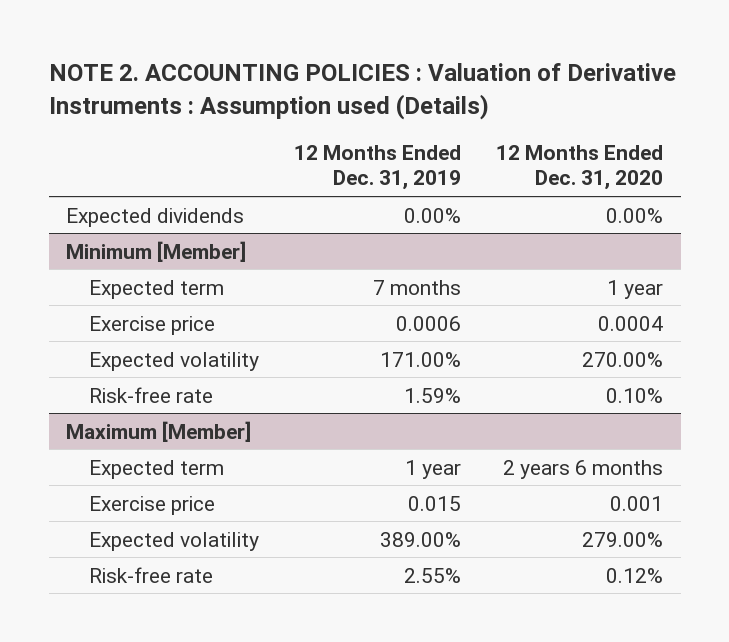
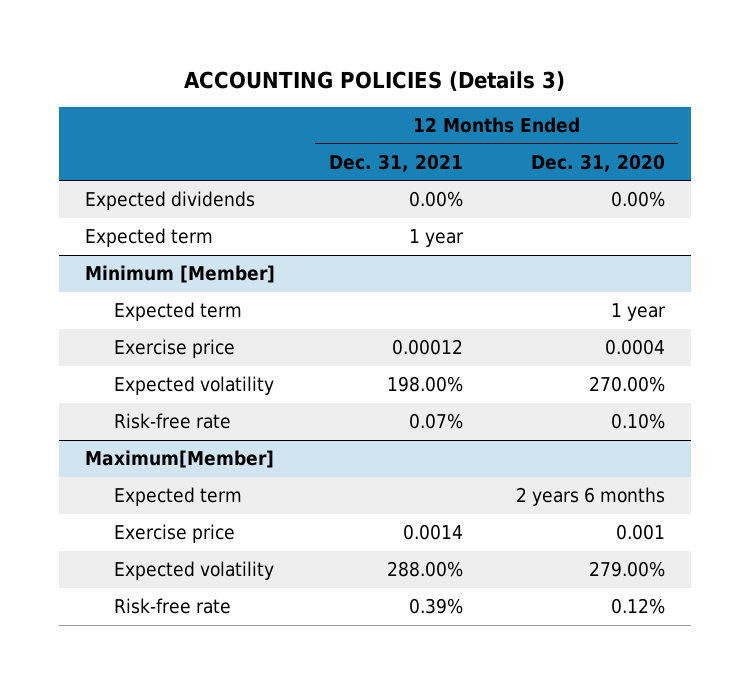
[48,63,676,120] NOTE 2. ACCOUNTING POLICIES : Valuation of Derivative Instruments : Assumption used (Details) -> [184,70,566,91] ACCOUNTING POLICIES (Details 3)
[293,145,461,191] 12 Months Ended Dec. 31, 2019 -> none
none -> [328,153,463,172] Dec. 31, 2021
none -> [85,228,214,248] Expected term
[66,420,252,442] Maximum [Member] -> [85,450,275,469] Maximum[Member]

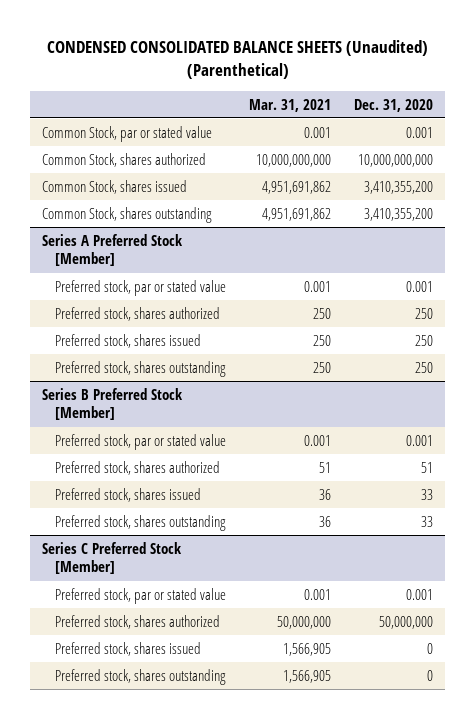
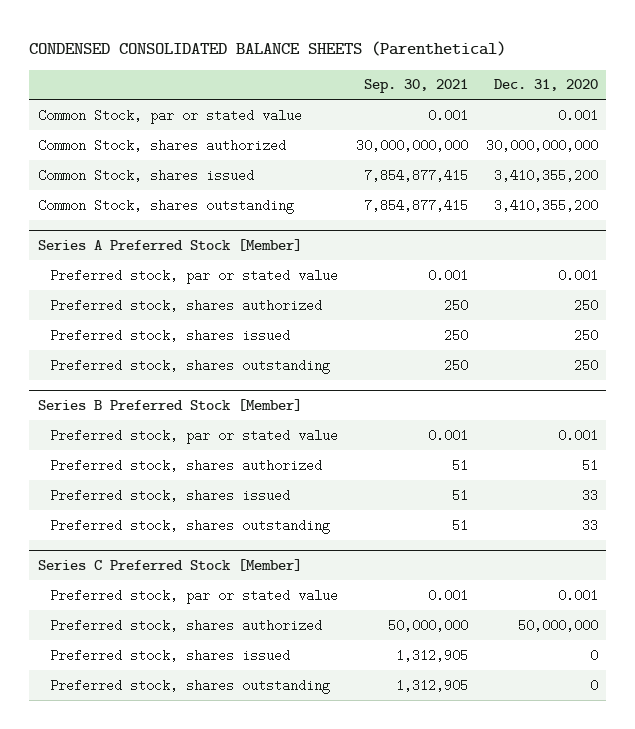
[46,40,428,80] CONDENSED CONSOLIDATED BALANCE SHEETS (Unaudited) (Parenthetical) -> [29,40,507,56] CONDENSED CONSOLIDATED BALANCE SHEETS (Parenthetical)
[249,98,332,112] Mar. 31, 2021 -> none
none -> [363,79,468,94] Sep. 30, 2021
[358,153,434,167] 10,000,000,000 -> [485,138,598,152] 30,000,000,000

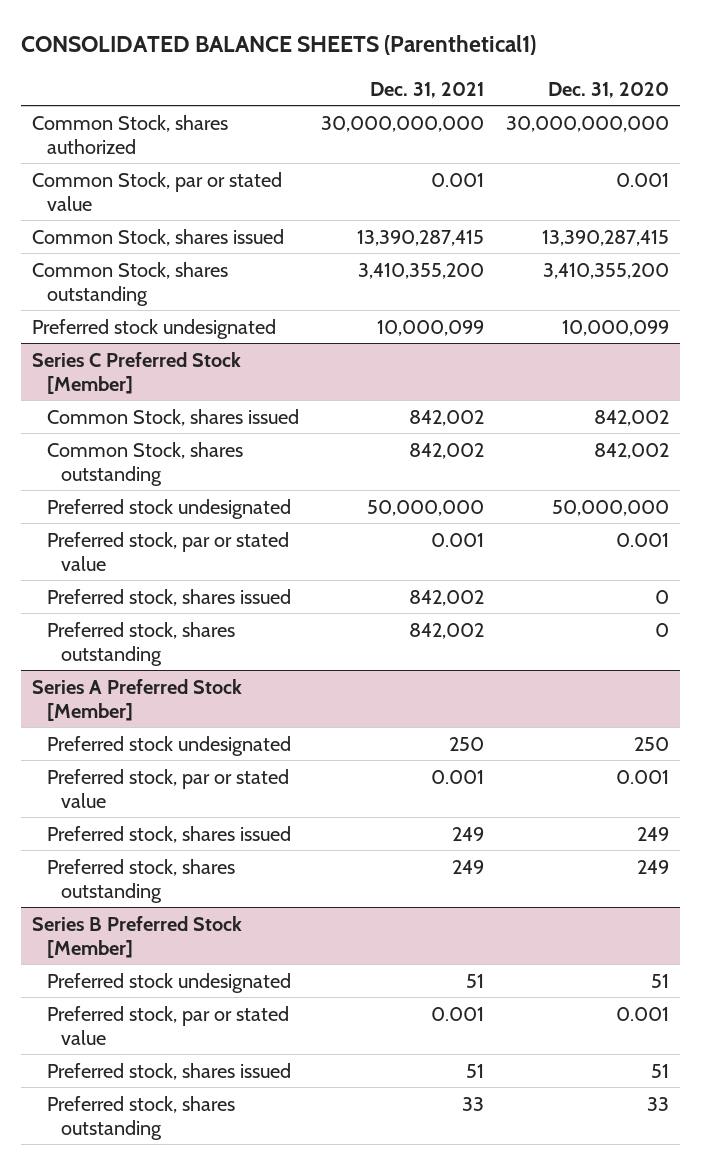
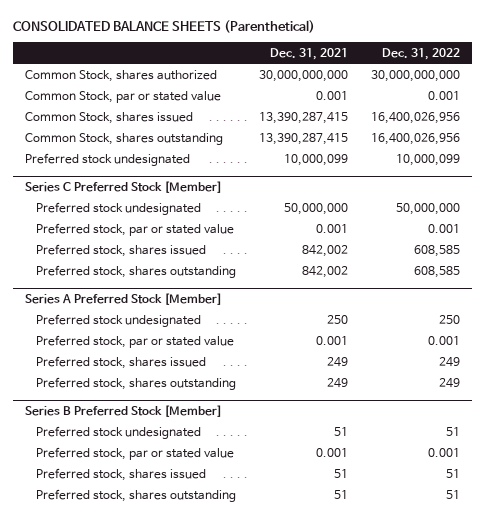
[21,35,537,56] CONSOLIDATED BALANCE SHEETS (Parenthetical1) -> [13,20,316,34] CONSOLIDATED BALANCE SHEETS (Parenthetical)
[547,81,669,98] Dec. 31, 2020 -> none
none -> [382,47,461,60] Dec. 31, 2022
[357,262,484,279] 3,410,355,200 -> [259,132,349,145] 13,390,287,415
[46,408,299,426] Common Stock, shares issued -> none
[46,441,243,486] Common Stock, shares outstanding -> none
[461,1096,484,1111] 33 -> [334,489,349,499] 51

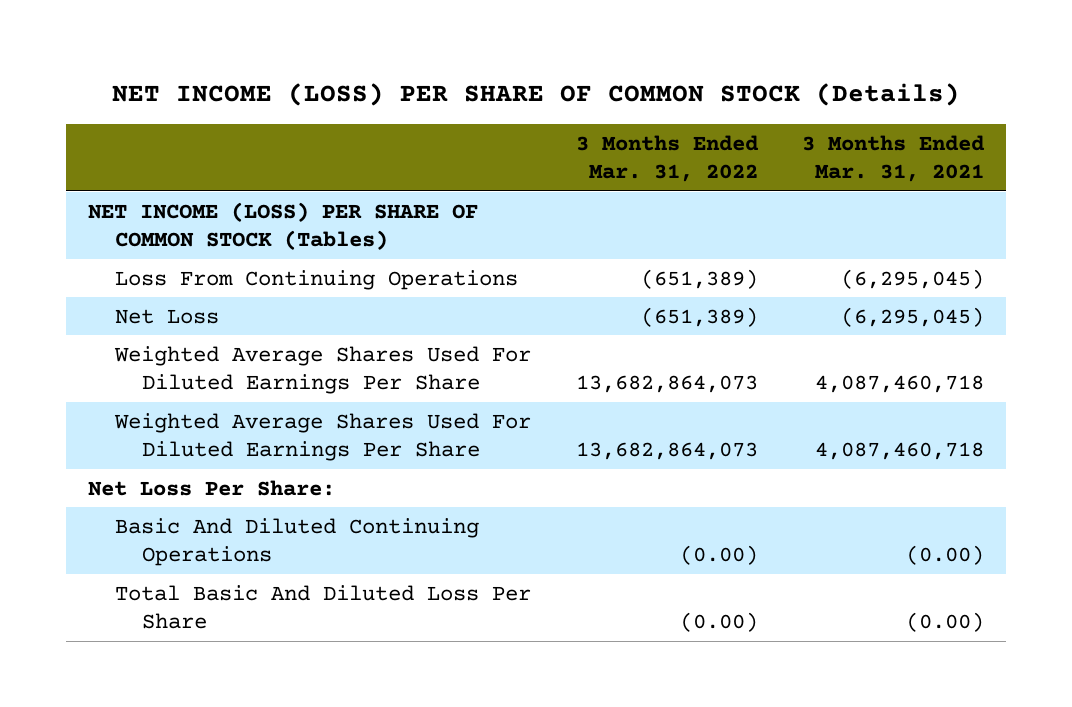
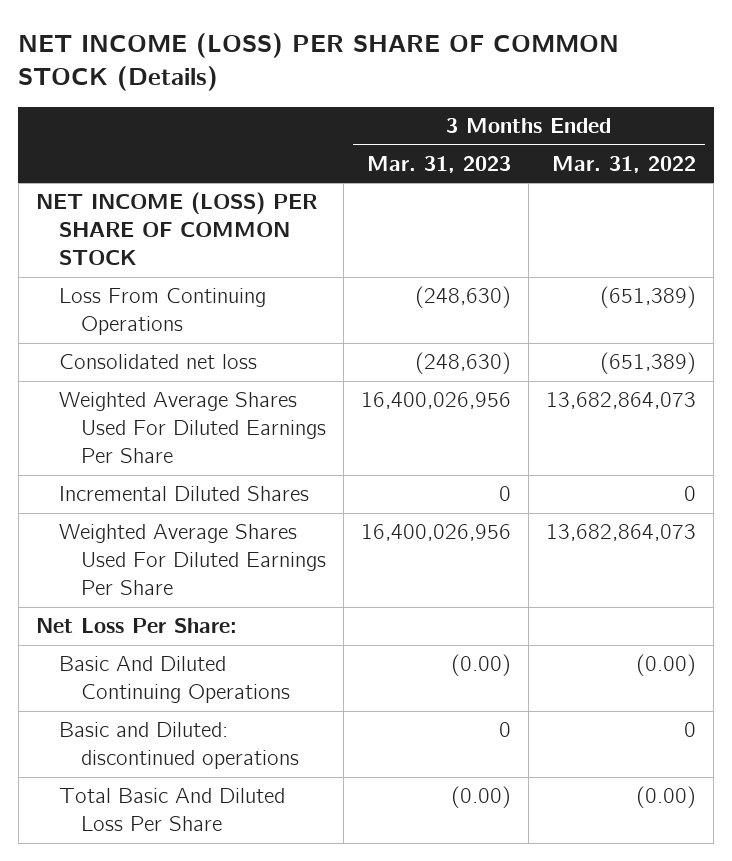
[801,134,985,182] 3 Months Ended Mar. 31, 2021 -> none
none -> [367,156,512,174] Mar. 31, 2023
[88,201,479,250] NET INCOME (LOSS) PER SHARE OF COMMON STOCK (Tables) -> [35,192,317,266] NET INCOME (LOSS) PER SHARE OF COMMON STOCK
[115,308,220,324] Net Loss -> [58,354,257,370] Consolidated net loss
none -> [58,486,309,502] Incremental Diluted Shares
none -> [58,722,300,770] Basic and Diluted: discontinued operations

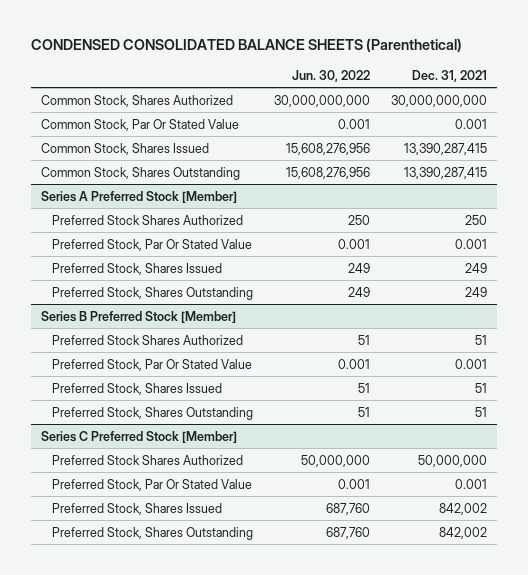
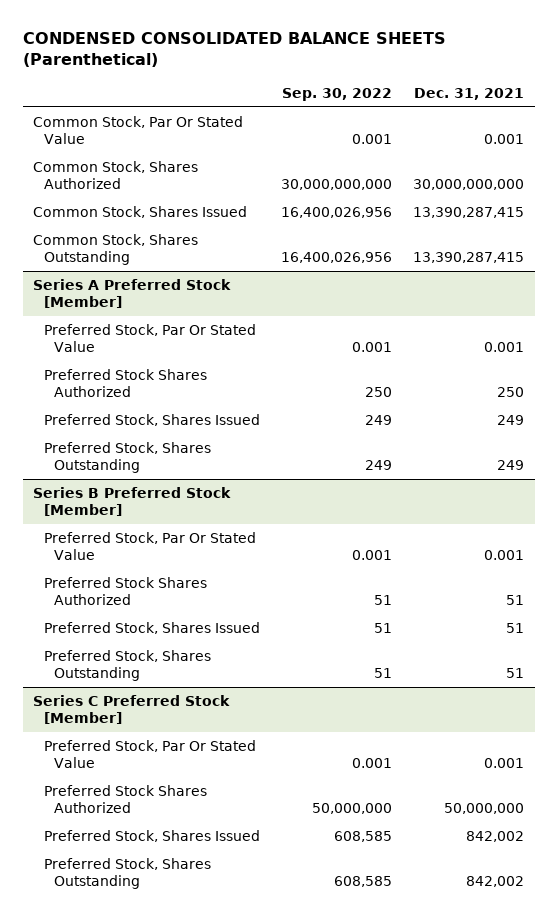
[292,69,371,82] Jun. 30, 2022 -> none
none -> [281,88,392,102] Sep. 30, 2022
[41,94,234,107] Common Stock, Shares Authorized -> [33,160,199,190] Common Stock, Shares Authorized
[52,214,244,225] Preferred Stock Shares Authorized -> [43,368,207,398] Preferred Stock Shares Authorized
[52,334,244,345] Preferred Stock Shares Authorized -> [43,576,207,606] Preferred Stock Shares Authorized
[52,454,244,465] Preferred Stock Shares Authorized -> [43,784,207,814] Preferred Stock Shares Authorized

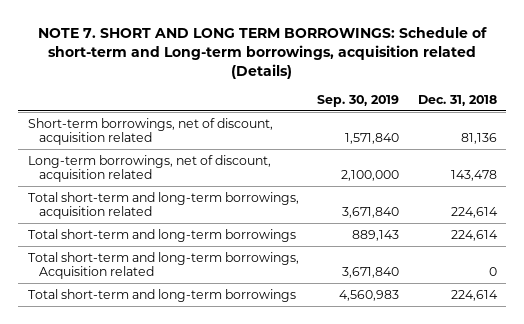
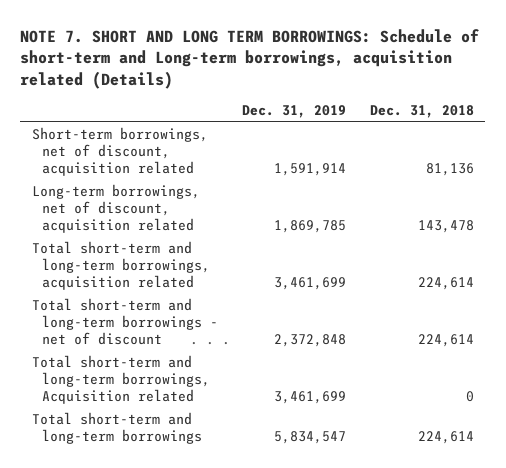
[317,94,400,107] Sep. 30, 2019 -> none
none -> [241,104,346,118] Dec. 31, 2019
[27,228,296,242] Total short-term and long-term borrowings -> [32,298,219,346] Total short-term and long-term borrowings - net of discount

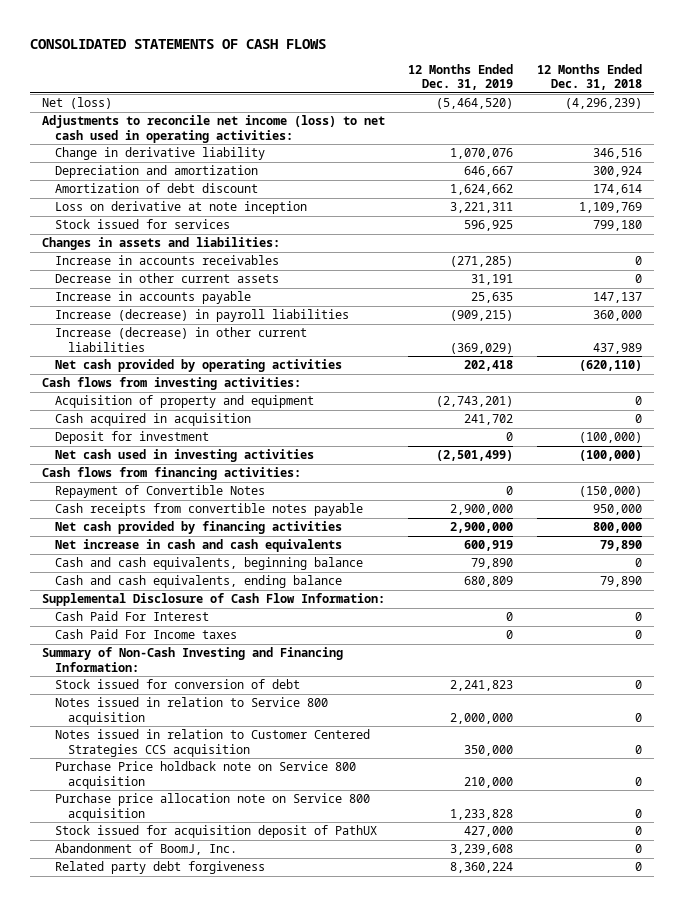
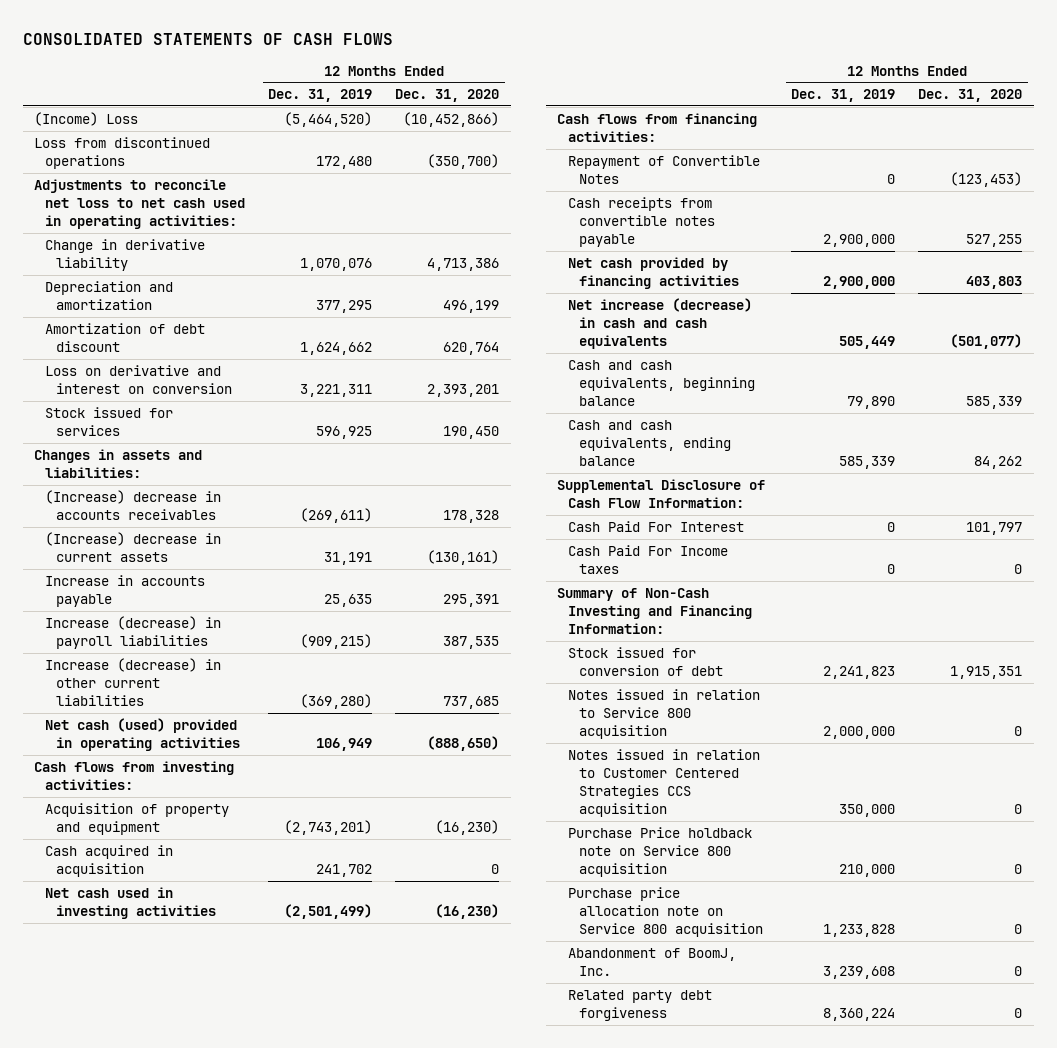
[537,63,643,91] 12 Months Ended Dec. 31, 2018 -> none
none -> [395,89,500,103] Dec. 31, 2020
[41,97,112,110] Net (loss) -> [34,111,139,126] (Income) Loss
none -> [34,136,211,170] Loss from discontinued operations
[41,115,385,143] Adjustments to reconcile net income (loss) to net cash used in operating activities: -> [34,178,246,230] Adjustments to reconcile net loss to net cash used in operating activities:
[464,166,514,178] 646,667 -> [316,300,373,314] 377,295
[54,201,307,215] Loss on derivative at note inception -> [45,364,233,395] Loss on derivative and interest on conversion
[54,255,279,266] Increase in accounts receivables -> [45,489,222,521] (Increase) decrease in accounts receivables
[450,256,514,268] (271,285) -> [300,508,373,524] (269,611)
[54,273,279,284] Decrease in other current assets -> [45,531,222,563] (Increase) decrease in current assets
[450,342,514,354] (369,029) -> [300,694,373,710] (369,280)
[54,359,342,373] Net cash provided by operating activities -> [45,717,241,752] Net cash (used) provided in operating activities
[464,360,514,372] 202,418 -> [316,738,373,752] 106,949
[54,431,209,445] Deposit for investment -> none
[54,539,342,553] Net increase in cash and cash equivalents -> [568,297,753,350] Net increase (decrease) in cash and cash equivalents
[464,540,514,552] 600,919 -> [839,336,896,350] 505,449
[464,576,514,588] 680,809 -> [839,456,896,470] 585,339
[54,825,377,839] Stock issued for acquisition deposit of PathUX -> none

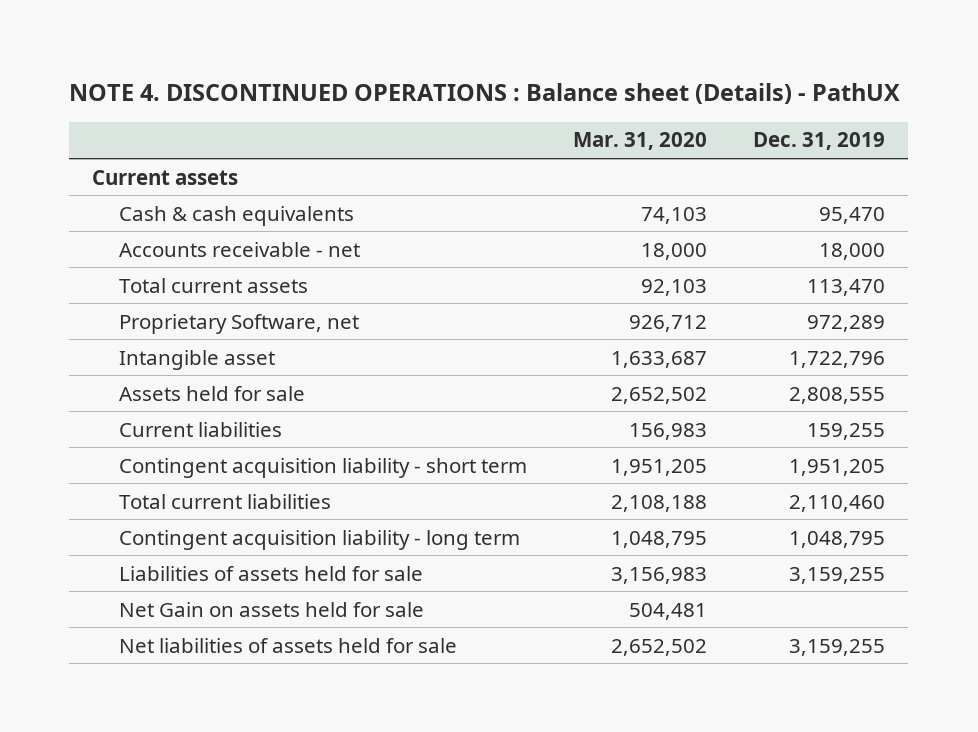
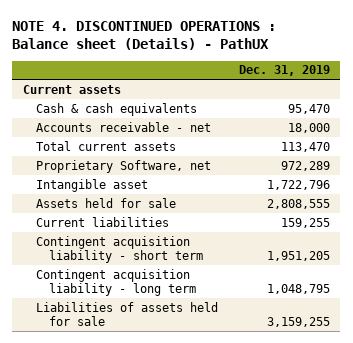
[572,132,707,151] Mar. 31, 2020 -> none
[118,493,331,509] Total current liabilities -> none
[118,601,424,617] Net Gain on assets held for sale -> none
[118,637,457,653] Net liabilities of assets held for sale -> none

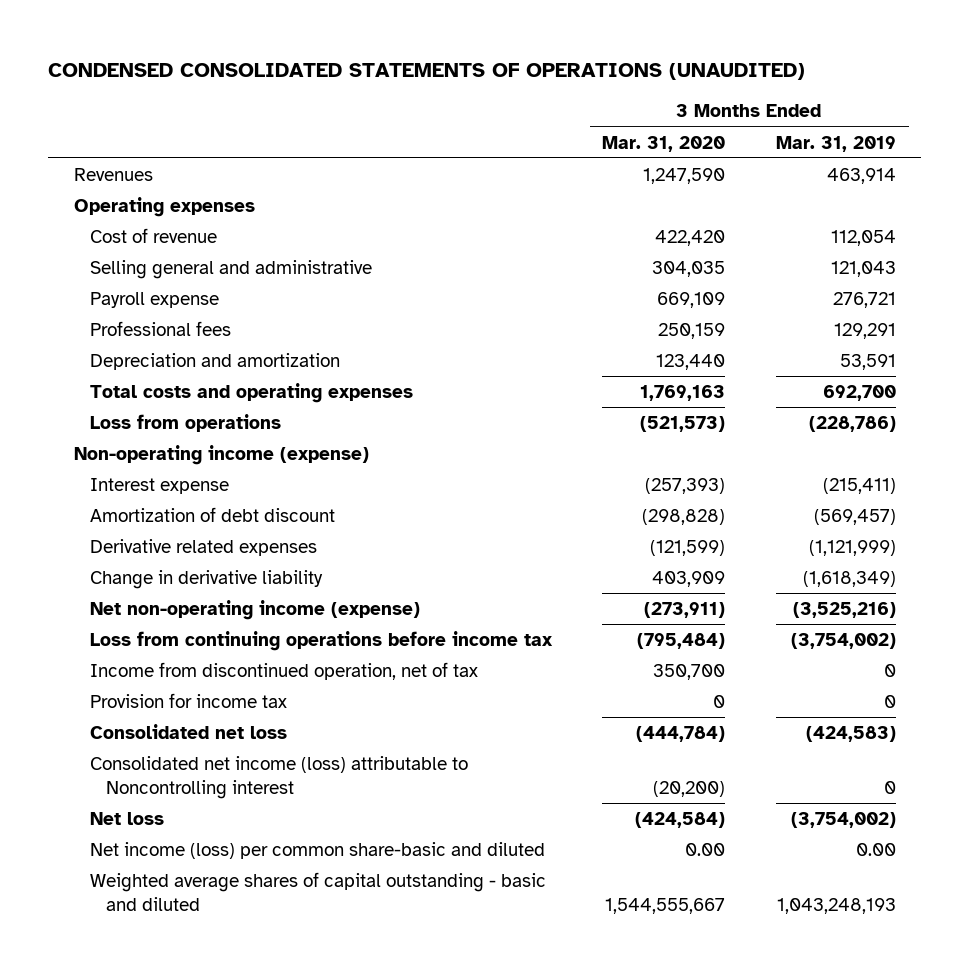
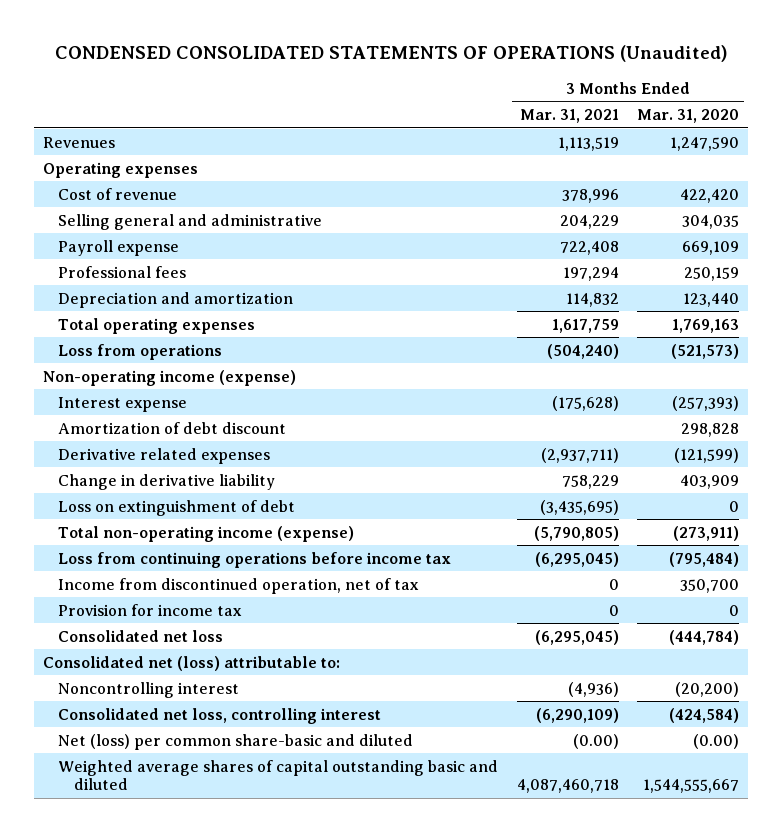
[48,63,806,81] CONDENSED CONSOLIDATED STATEMENTS OF OPERATIONS (UNAUDITED) -> [55,45,729,63] CONDENSED CONSOLIDATED STATEMENTS OF OPERATIONS (Unaudited)
[776,135,897,152] Mar. 31, 2019 -> none
none -> [519,109,619,124] Mar. 31, 2021
[89,382,413,403] Total costs and operating expenses -> [58,317,256,334] Total operating expenses
[642,508,726,525] (298,828) -> [681,422,740,437] 298,828
none -> [58,499,296,516] Loss on extinguishment of debt
[89,599,420,620] Net non-operating income (expense) -> [58,525,355,542] Total non-operating income (expense)
none -> [43,655,341,671] Consolidated net (loss) attributable to:
[89,755,468,799] Consolidated net income (loss) attributable to Noncontrolling interest -> [58,681,240,698] Noncontrolling interest
[89,811,164,825] Net loss -> [58,707,382,724] Consolidated net loss, controlling interest
[89,841,545,859] Net income (loss) per common share-basic and diluted -> [58,733,414,750] Net (loss) per common share-basic and diluted
[685,842,726,856] 0.00 -> [693,733,740,749] (0.00)
[89,871,546,911] Weighted average shares of capital outstanding - basic and diluted -> [58,759,499,791] Weighted average shares of capital outstanding basic and diluted

